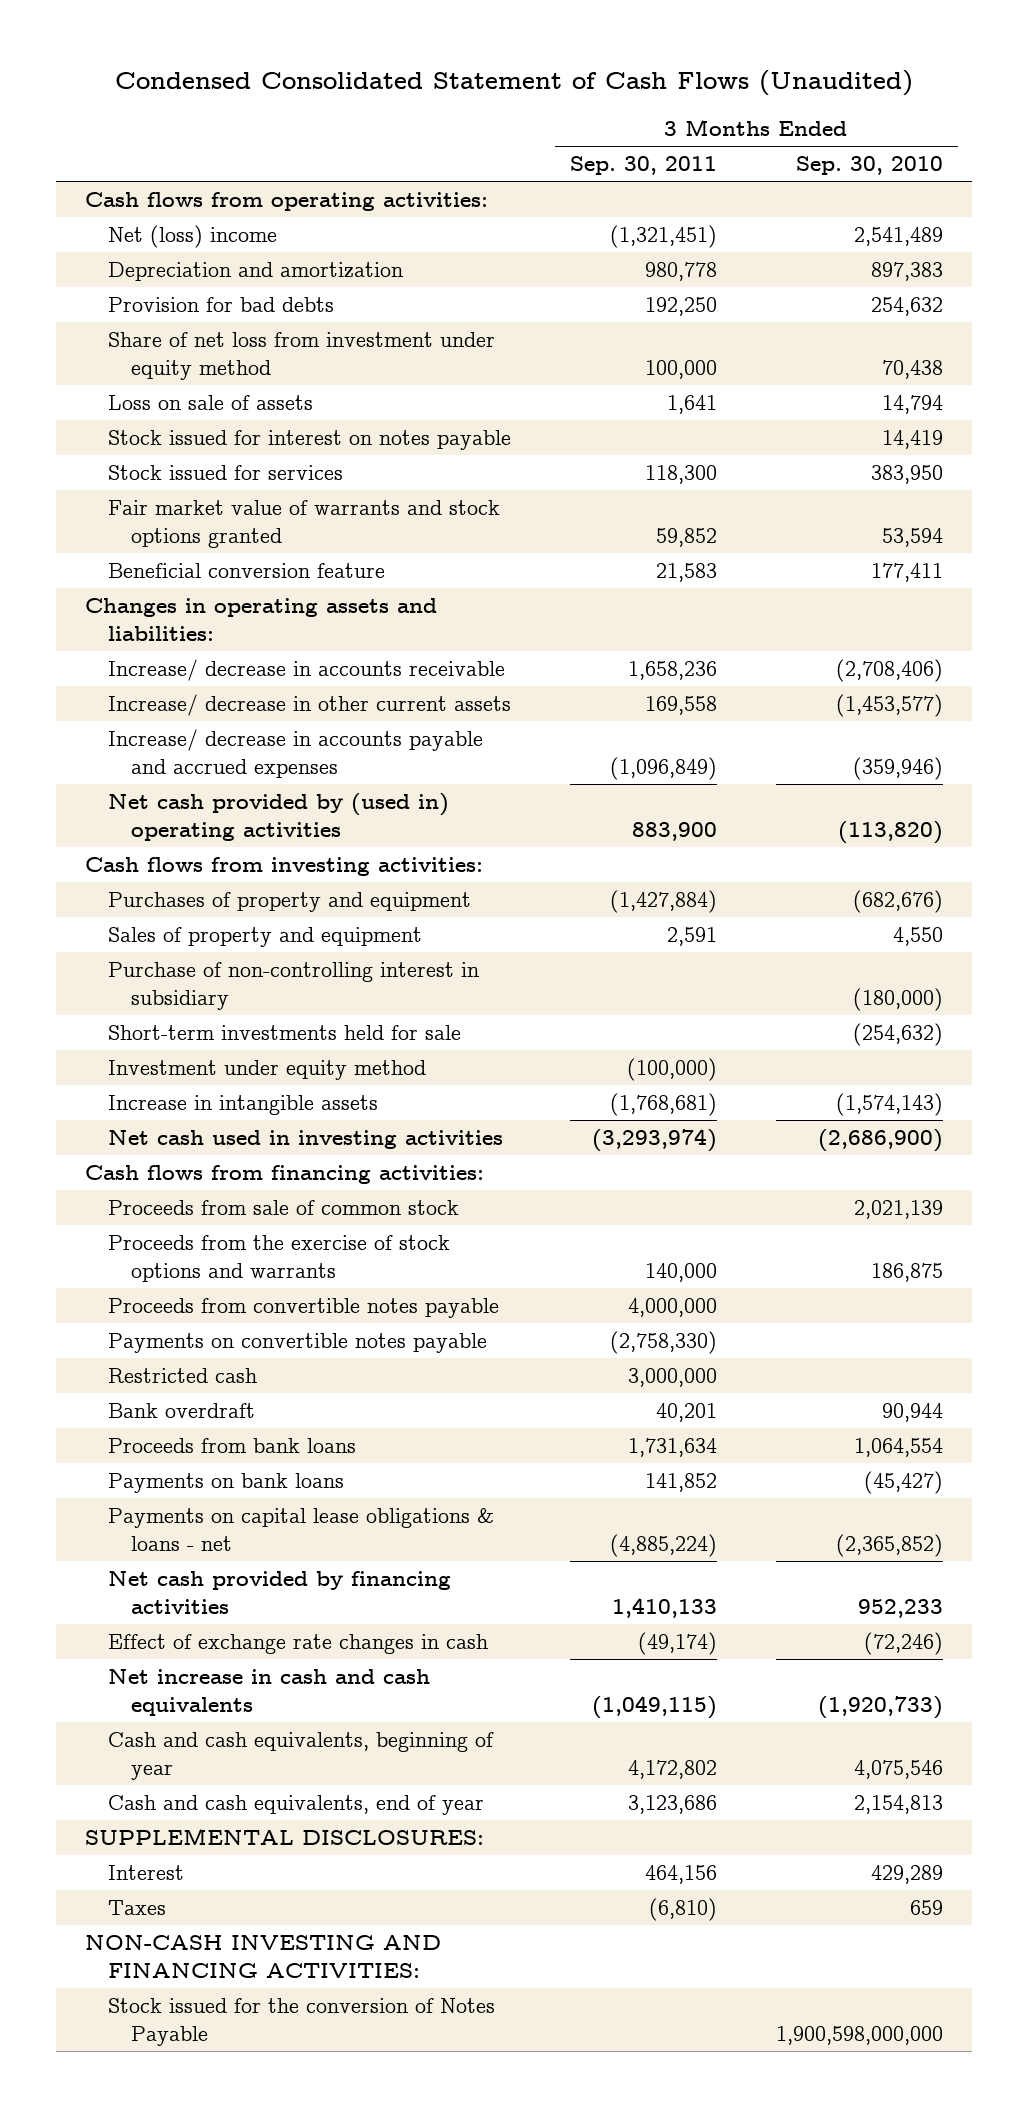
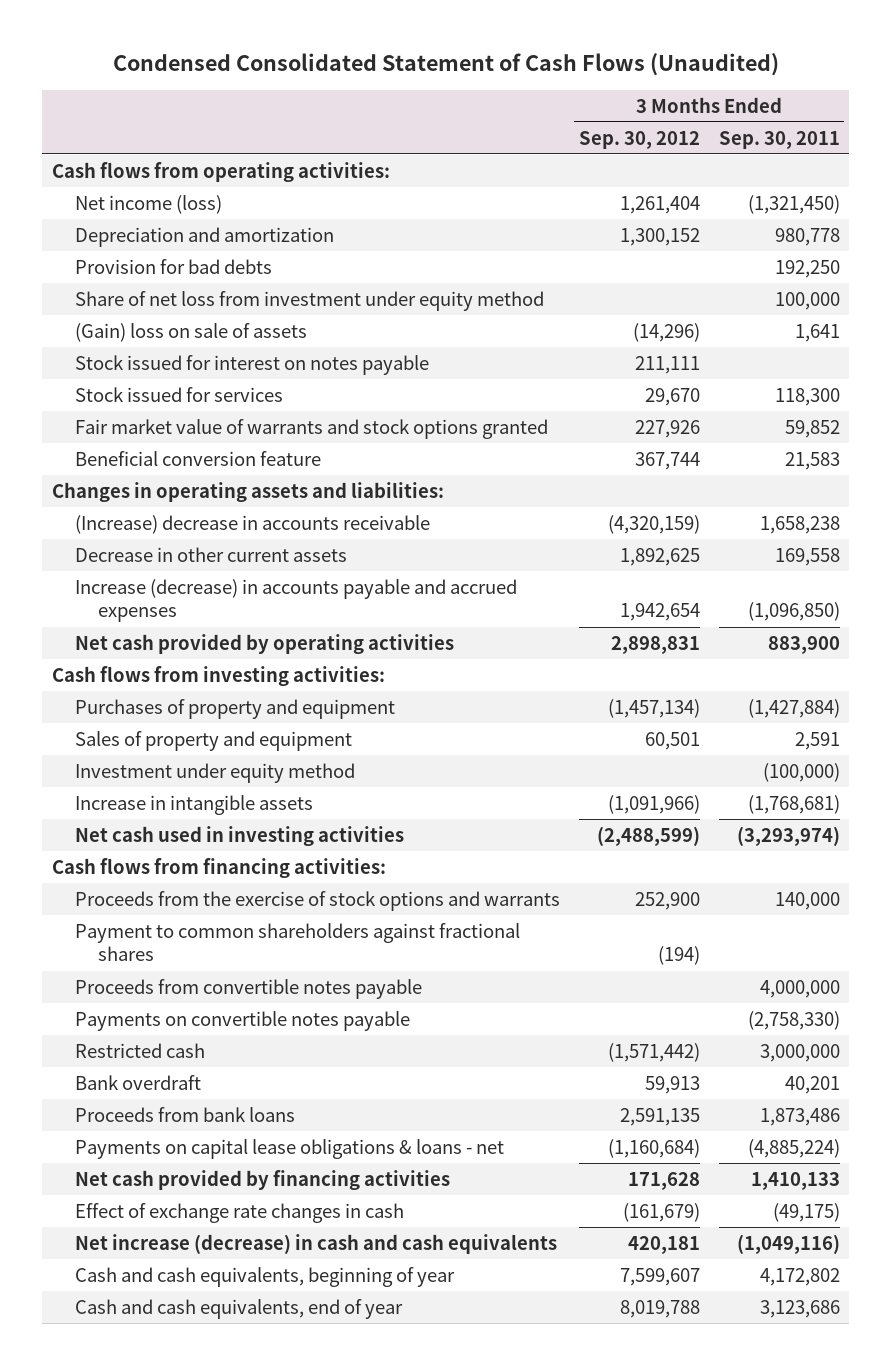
[795,156,943,176] Sep. 30, 2010 -> none
none -> [578,130,700,149] Sep. 30, 2012
[108,225,278,249] Net (loss) income -> [74,194,222,214] Net income (loss)
[609,225,717,249] (1,321,451) -> [747,194,840,214] (1,321,450)
[108,395,314,411] Loss on sale of assets -> [74,322,307,342] (Gain) loss on sale of assets
[108,659,506,682] Increase/ decrease in accounts receivable -> [74,514,430,534] (Increase) decrease in accounts receivable
[627,661,717,681] 1,658,236 -> [759,515,840,534] 1,658,238
[108,694,512,717] Increase/ decrease in other current assets -> [74,546,347,562] Decrease in other current assets
[108,729,484,778] Increase/ decrease in accounts payable and accrued expenses -> [74,578,517,623] Increase (decrease) in accounts payable and accrued expenses
[609,756,717,780] (1,096,849) -> [747,602,840,622] (1,096,850)
[108,793,450,841] Net cash provided by (used in) operating activities -> [74,633,454,654] Net cash provided by operating activities
[108,962,480,1010] Purchase of non-controlling interest in subsidiary -> none
[108,1025,462,1041] Short-term investments held for sale -> none
[108,1200,460,1216] Proceeds from sale of common stock -> none
none -> [74,922,520,962] Payment to common shareholders against fractional shares
[108,1473,345,1494] Payments on bank loans -> none
[627,1438,717,1458] 1,731,634 -> [759,1107,840,1126] 1,873,486
[637,1632,717,1656] (49,174) -> [772,1202,840,1222] (49,175)
[108,1669,431,1716] Net increase in cash and cash equivalents -> [74,1233,557,1254] Net increase (decrease) in cash and cash equivalents
[591,1695,717,1719] (1,049,115) -> [736,1233,840,1254] (1,049,116)
[85,1828,485,1846] SUPPLEMENTAL DISCLOSURES: -> none
[108,1865,185,1881] Interest -> none
[108,1900,167,1916] Taxes -> none
[85,1935,442,1978] NON-CASH INVESTING AND FINANCING ACTIVITIES: -> none
[108,1998,496,2046] Stock issued for the conversion of Notes Payable -> none

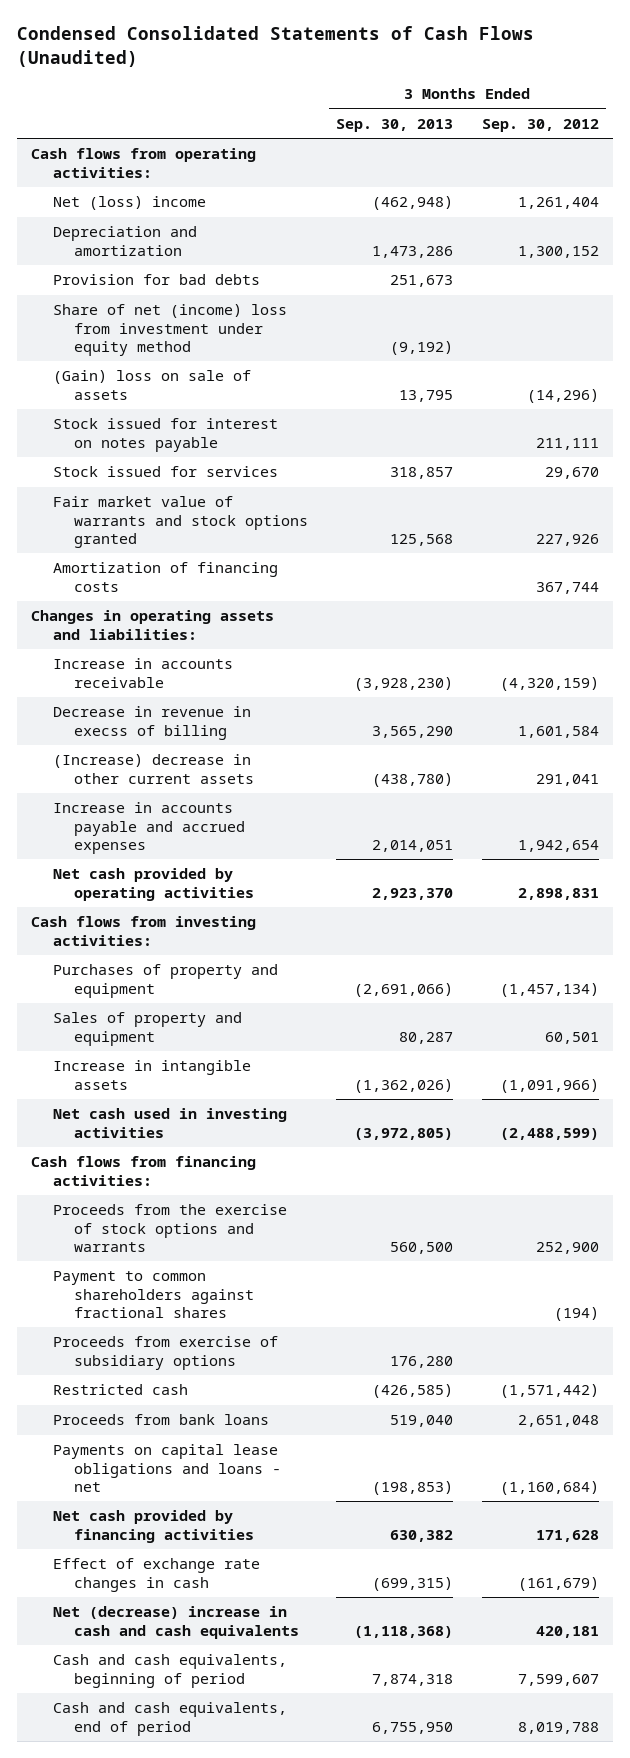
[112,53,779,77] Condensed Consolidated Statement of Cash Flows (Unaudited) -> [16,26,534,67] Condensed Consolidated Statements of Cash Flows (Unaudited)
[718,130,840,149] Sep. 30, 2011 -> none
none -> [336,118,454,132] Sep. 30, 2013
[74,194,222,214] Net income (loss) -> [52,196,206,211] Net (loss) income
[74,290,544,311] Share of net loss from investment under equity method -> [52,304,287,357] Share of net (income) loss from investment under equity method
[74,450,321,466] Beneficial conversion feature -> [52,562,278,592] Amortization of financing costs
[74,514,430,534] (Increase) decrease in accounts receivable -> [52,658,233,688] Increase in accounts receivable
none -> [52,706,251,740] Decrease in revenue in execss of billing
[74,546,347,562] Decrease in other current assets -> [52,754,255,784] (Increase) decrease in other current assets
[619,547,700,566] 1,892,625 -> [535,773,599,786] 291,041
[74,578,517,623] Increase (decrease) in accounts payable and accrued expenses -> [52,802,246,855] Increase in accounts payable and accrued expenses
[74,762,355,783] Investment under equity method -> none
[74,978,422,999] Proceeds from convertible notes payable -> none
[74,1010,410,1031] Payments on convertible notes payable -> none
none -> [52,1336,278,1370] Proceeds from exercise of subsidiary options
[74,1074,201,1090] Bank overdraft -> none
[619,1107,700,1126] 2,591,135 -> [517,1415,599,1428] 2,651,048
[74,1138,504,1159] Payments on capital lease obligations & loans - net -> [52,1444,282,1493] Payments on capital lease obligations and loans - net
[74,1233,557,1254] Net increase (decrease) in cash and cash equivalents -> [52,1606,300,1639] Net (decrease) increase in cash and cash equivalents
[74,1266,455,1287] Cash and cash equivalents, beginning of year -> [52,1654,287,1688] Cash and cash equivalents, beginning of period
[74,1298,403,1319] Cash and cash equivalents, end of year -> [52,1702,287,1736] Cash and cash equivalents, end of period

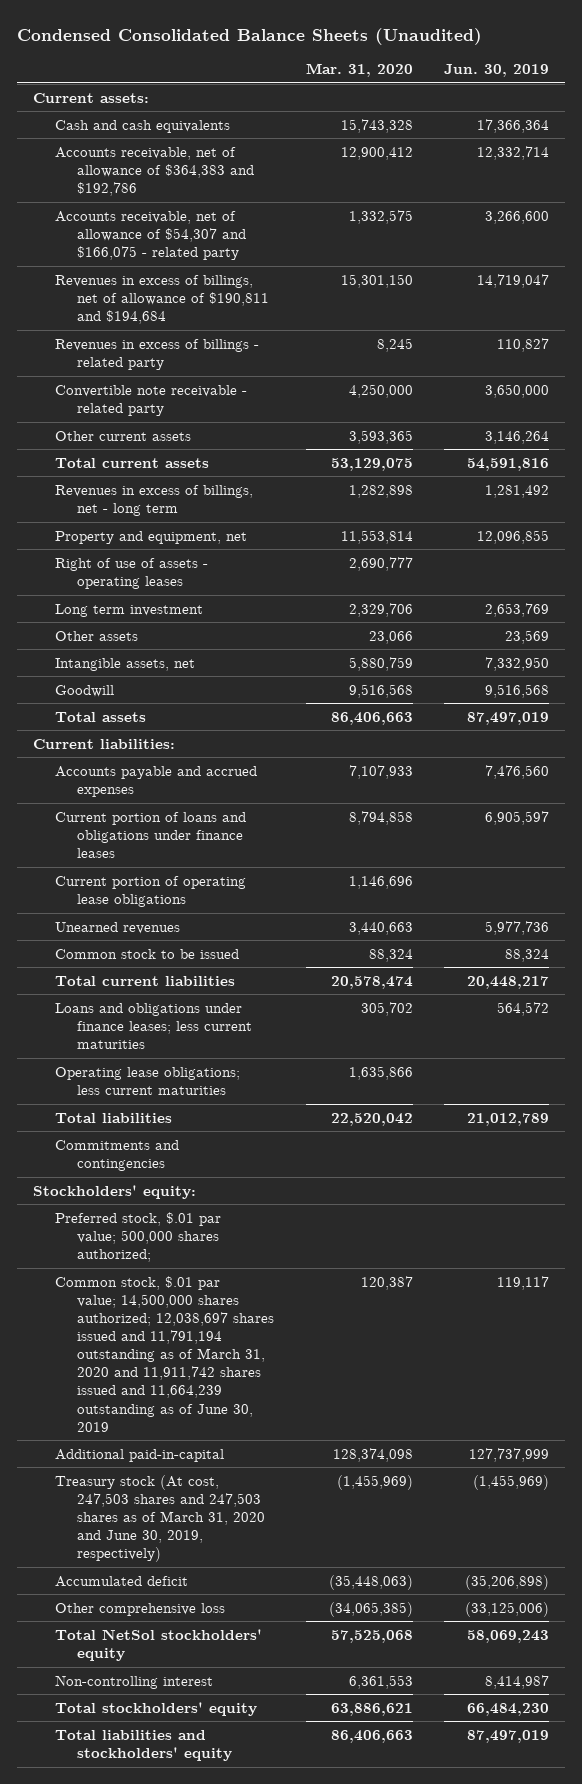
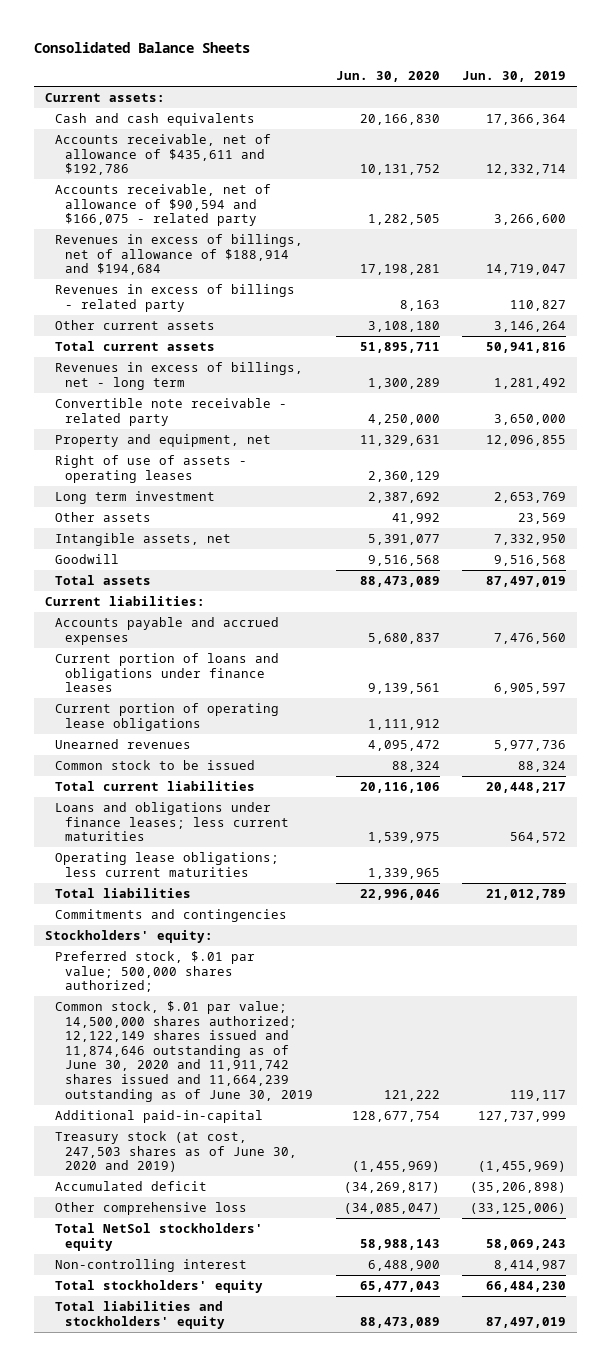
[17,27,483,45] Condensed Consolidated Balance Sheets (Unaudited) -> [33,41,250,53] Consolidated Balance Sheets
[305,63,413,78] Mar. 31, 2020 -> none
none -> [335,70,440,82] Jun. 30, 2020
[55,146,255,197] Accounts receivable, net of allowance of $364,383 and $192,786 -> [54,133,271,176] Accounts receivable, net of allowance of $435,611 and $192,786
[55,210,247,261] Accounts receivable, net of allowance of $54,307 and $166,075 - related party -> [54,183,271,227] Accounts receivable, net of allowance of $90,594 and $166,075 - related party
[55,274,270,325] Revenues in excess of billings, net of allowance of $190,811 and $194,684 -> [54,233,303,276] Revenues in excess of billings, net of allowance of $188,914 and $194,684
[466,457,549,471] 54,591,816 -> [486,341,567,353] 50,941,816
[55,384,248,416] Convertible note receivable - related party -> [54,397,287,426] Convertible note receivable - related party
[55,1275,275,1432] Common stock, $.01 par value; 14,500,000 shares authorized; 12,038,697 shares issued and 11,791,194 outstanding as of March 31, 2020 and 11,911,742 shares issued and 11,664,239 outstanding as of June 30, 2019 -> [54,1000,314,1102] Common stock, $.01 par value; 14,500,000 shares authorized; 12,122,149 shares issued and 11,874,646 outstanding as of June 30, 2020 and 11,911,742 shares issued and 11,664,239 outstanding as of June 30, 2019
[55,1474,266,1563] Treasury stock (At cost, 247,503 shares and 247,503 shares as of March 31, 2020 and June 30, 2019, respectively) -> [54,1130,298,1173] Treasury stock (at cost, 247,503 shares as of June 30, 2020 and 2019)

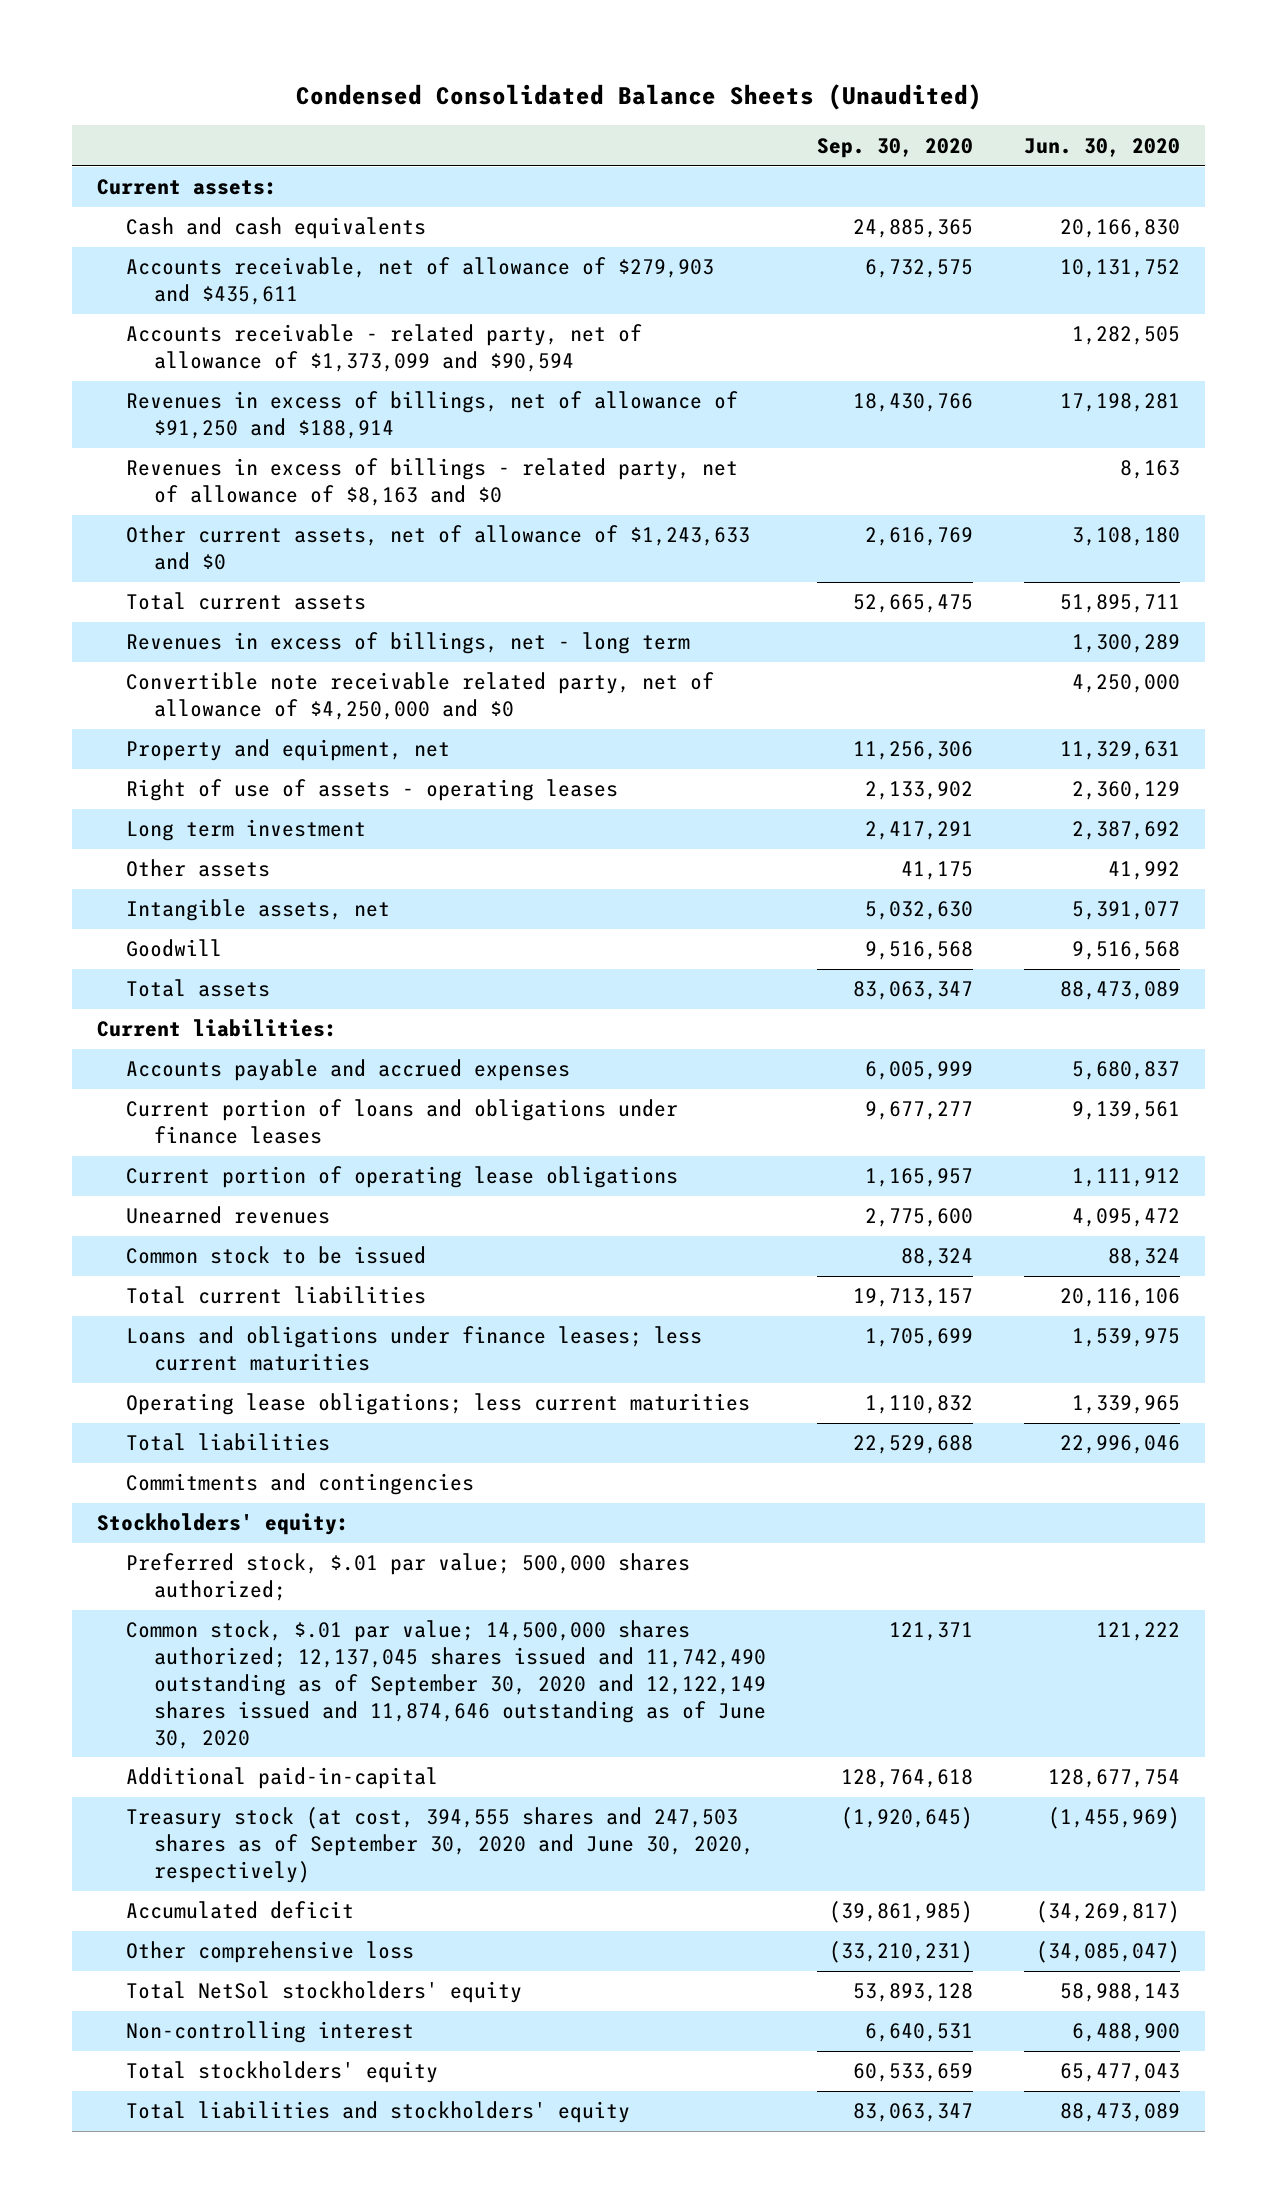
[33,41,250,53] Consolidated Balance Sheets -> [295,84,982,111] Condensed Consolidated Balance Sheets (Unaudited)
[462,70,567,82] Jun. 30, 2019 -> none
none -> [816,137,973,158] Sep. 30, 2020
[54,133,271,176] Accounts receivable, net of allowance of $435,611 and $192,786 -> [125,257,714,306] Accounts receivable, net of allowance of $279,903 and $435,611
[54,183,271,227] Accounts receivable, net of allowance of $90,594 and $166,075 - related party -> [125,324,642,373] Accounts receivable - related party, net of allowance of $1,373,099 and $90,594
[54,233,303,276] Revenues in excess of billings, net of allowance of $188,914 and $194,684 -> [125,391,738,440] Revenues in excess of billings, net of allowance of $91,250 and $188,914
[54,283,295,312] Revenues in excess of billings - related party -> [125,458,738,507] Revenues in excess of billings - related party, net of allowance of $8,163 and $0
[54,319,215,330] Other current assets -> [125,525,750,571] Other current assets, net of allowance of $1,243,633 and $0
[54,397,287,426] Convertible note receivable - related party -> [125,672,714,721] Convertible note receivable related party, net of allowance of $4,250,000 and $0
[54,1000,314,1102] Common stock, $.01 par value; 14,500,000 shares authorized; 12,122,149 shares issued and 11,874,646 outstanding as of June 30, 2020 and 11,911,742 shares issued and 11,664,239 outstanding as of June 30, 2019 -> [125,1620,767,1749] Common stock, $.01 par value; 14,500,000 shares authorized; 12,137,045 shares issued and 11,742,490 outstanding as of September 30, 2020 and 12,122,149 shares issued and 11,874,646 outstanding as of June 30, 2020
[54,1130,298,1173] Treasury stock (at cost, 247,503 shares as of June 30, 2020 and 2019) -> [125,1807,755,1884] Treasury stock (at cost, 394,555 shares and 247,503 shares as of September 30, 2020 and June 30, 2020, respectively)

